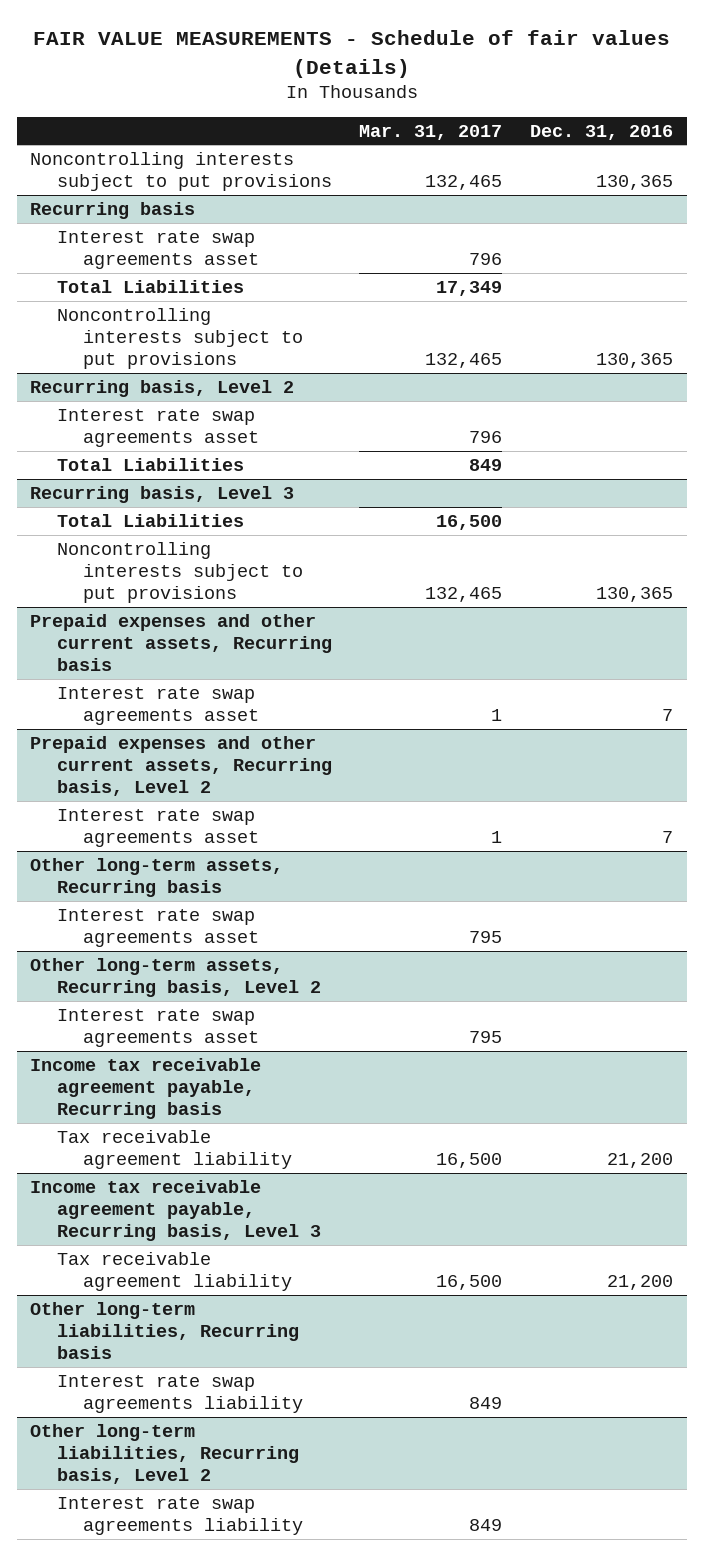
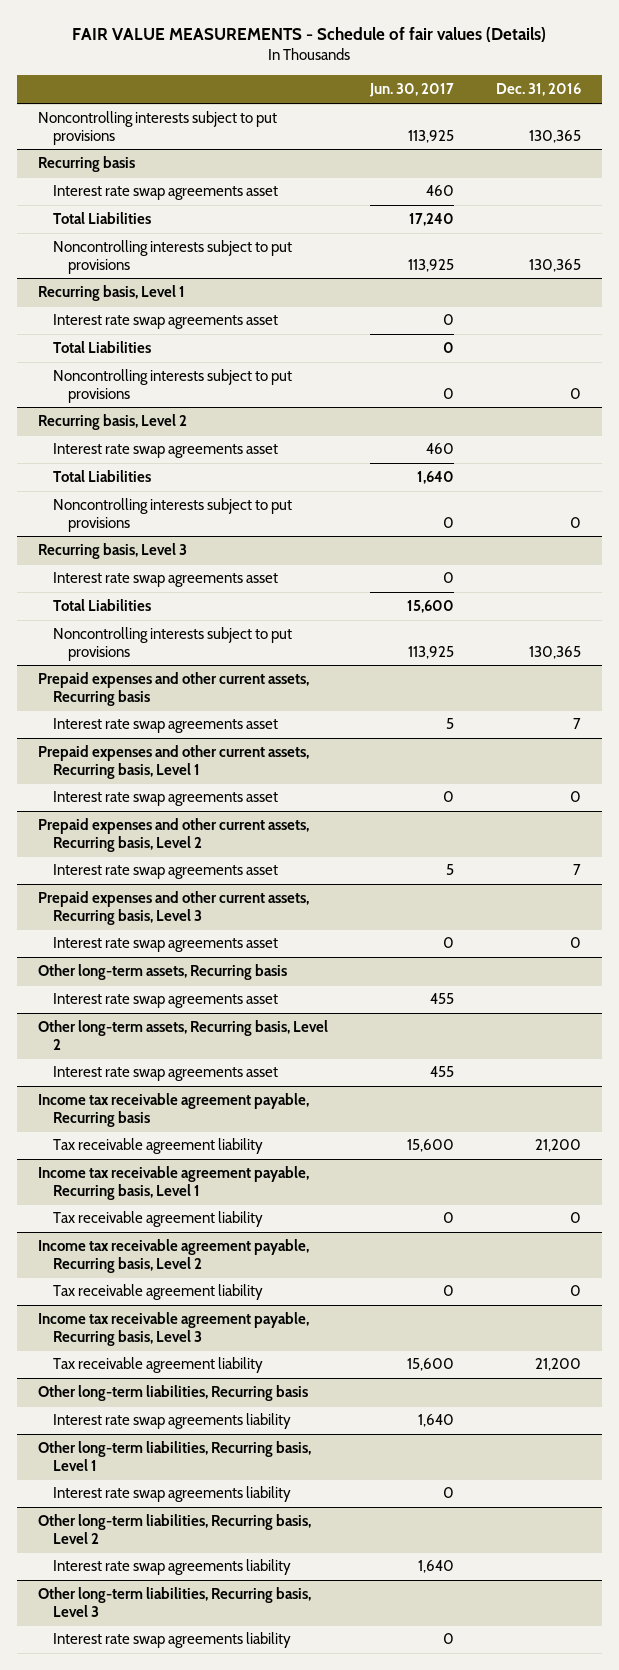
[359,124,503,140] Mar. 31, 2017 -> none
none -> [368,83,454,98] Jun. 30, 2017
none -> [38,285,186,302] Recurring basis, Level 1
none -> [52,314,278,330] Interest rate swap agreements asset
none -> [52,341,151,354] Total Liabilities
none -> [52,369,292,403] Noncontrolling interests subject to put provisions
none -> [52,498,292,532] Noncontrolling interests subject to put provisions
none -> [52,572,278,588] Interest rate swap agreements asset
none -> [38,745,310,779] Prepaid expenses and other current assets, Recurring basis, Level 1
none -> [52,791,278,807] Interest rate swap agreements asset
none -> [38,891,310,925] Prepaid expenses and other current assets, Recurring basis, Level 3
none -> [52,937,278,953] Interest rate swap agreements asset
none -> [38,1166,310,1200] Income tax receivable agreement payable, Recurring basis, Level 1
none -> [52,1211,263,1228] Tax receivable agreement liability
none -> [38,1239,310,1273] Income tax receivable agreement payable, Recurring basis, Level 2
none -> [52,1284,263,1301] Tax receivable agreement liability
none -> [38,1441,312,1471] Other long-term liabilities, Recurring basis, Level 1
none -> [52,1486,291,1503] Interest rate swap agreements liability
none -> [38,1587,312,1617] Other long-term liabilities, Recurring basis, Level 3
none -> [52,1632,291,1649] Interest rate swap agreements liability

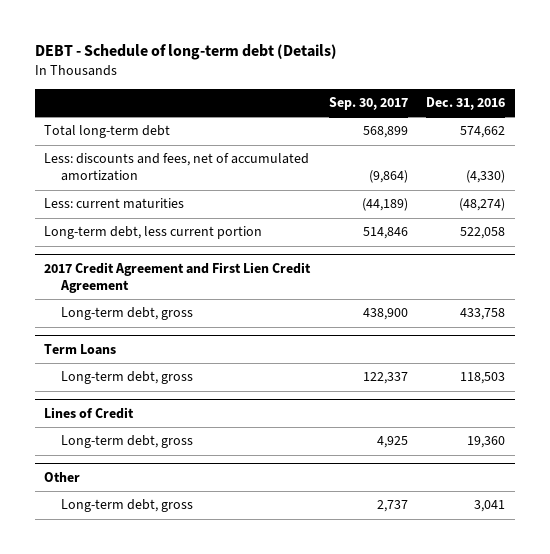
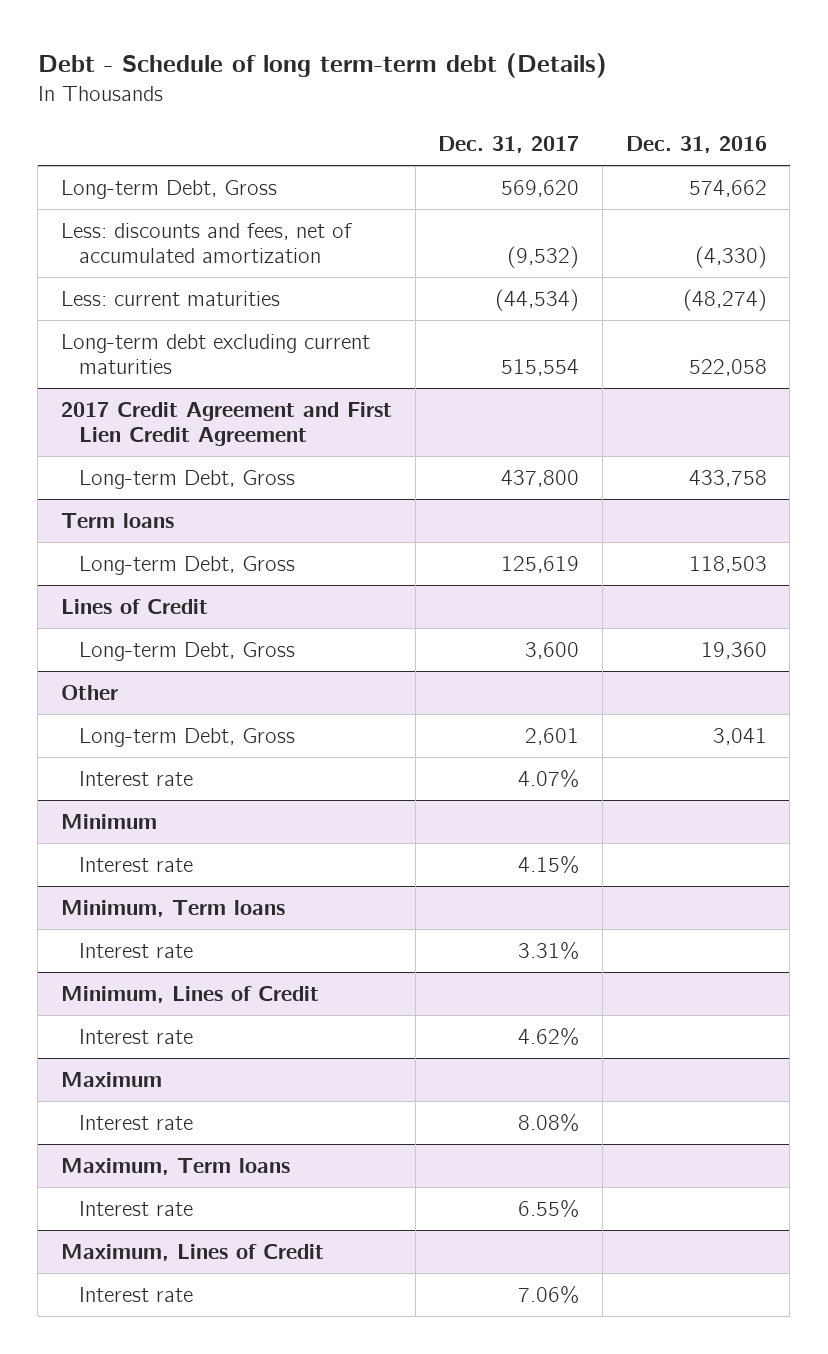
[34,44,337,61] DEBT - Schedule of long-term debt (Details) -> [37,52,607,78] Debt - Schedule of long term-term debt (Details)
[328,97,408,111] Sep. 30, 2017 -> none
none -> [438,136,580,154] Dec. 31, 2017
[44,125,171,139] Total long-term debt -> [61,179,278,199] Long-term Debt, Gross
[44,226,263,240] Long-term debt, less current portion -> [61,333,371,375] Long-term debt excluding current maturities
[61,307,194,321] Long-term debt, gross -> [79,469,296,489] Long-term Debt, Gross
[44,343,117,355] Term Loans -> [61,512,175,528] Term loans
[61,371,194,385] Long-term debt, gross -> [79,555,296,575] Long-term Debt, Gross
[61,435,194,449] Long-term debt, gross -> [79,641,296,661] Long-term Debt, Gross
[61,499,194,513] Long-term debt, gross -> [79,727,296,747] Long-term Debt, Gross
none -> [79,770,194,786] Interest rate
none -> [61,813,158,829] Minimum
none -> [79,856,194,872] Interest rate
none -> [61,899,286,917] Minimum, Term loans
none -> [79,942,194,958] Interest rate
none -> [61,985,320,1003] Minimum, Lines of Credit
none -> [79,1028,194,1044] Interest rate
none -> [61,1071,163,1087] Maximum
none -> [79,1114,194,1130] Interest rate
none -> [61,1157,291,1175] Maximum, Term loans
none -> [79,1200,194,1216] Interest rate
none -> [61,1243,325,1261] Maximum, Lines of Credit
none -> [79,1286,194,1302] Interest rate

